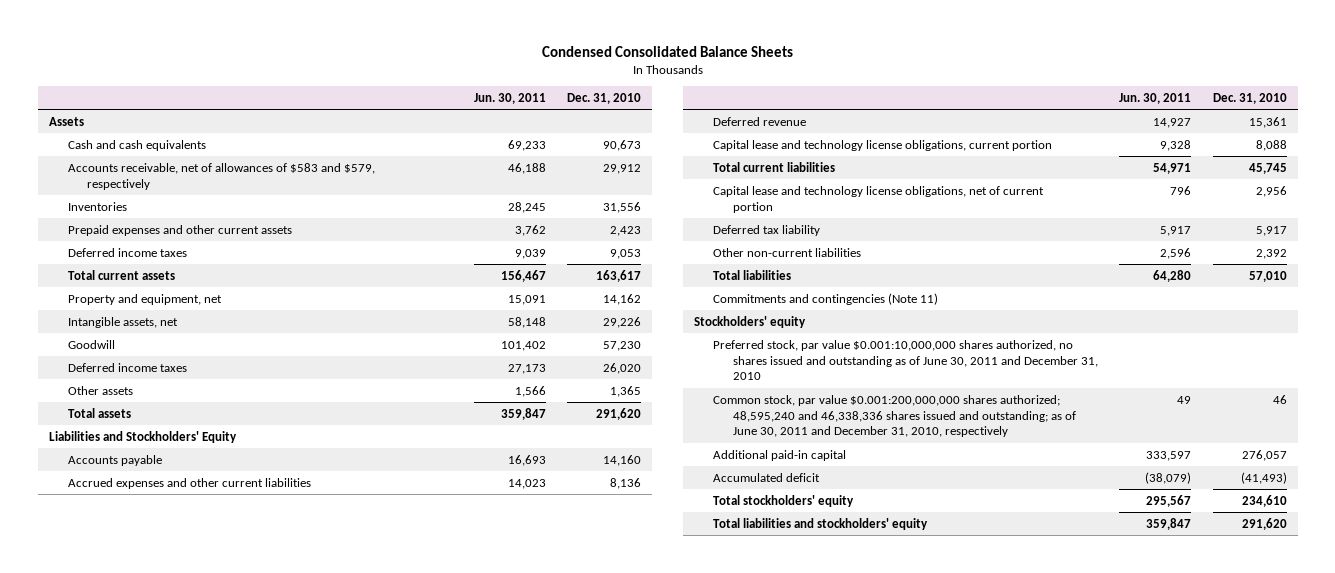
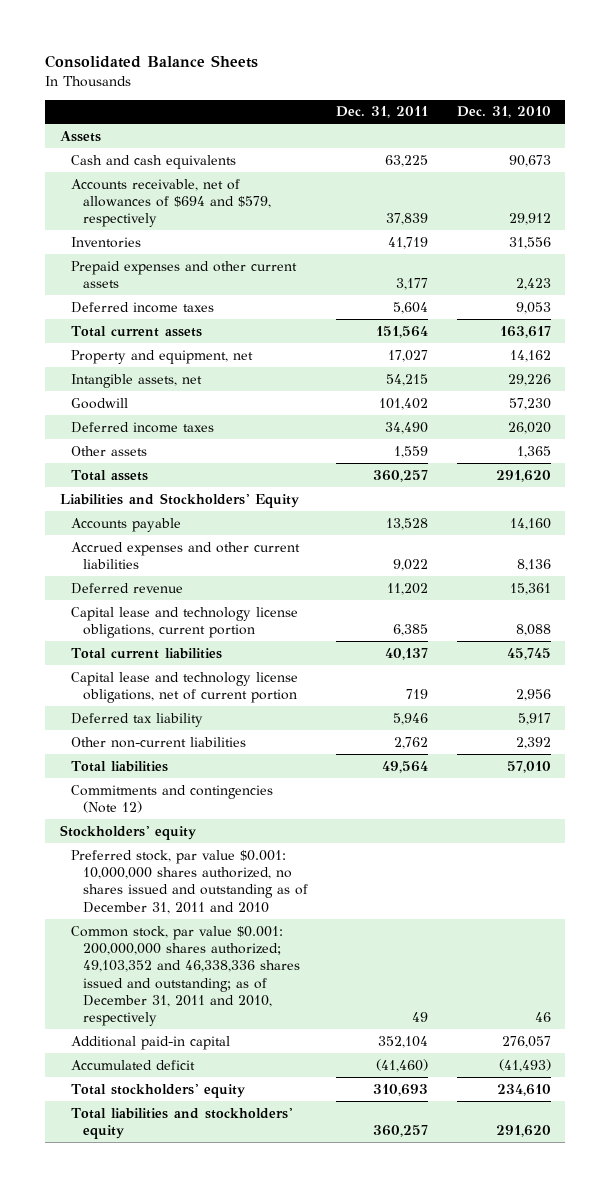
[541,46,793,58] Condensed Consolidated Balance Sheets -> [45,54,259,68] Consolidated Balance Sheets
[473,92,546,104] Jun. 30, 2011 -> none
none -> [336,106,429,119] Dec. 31, 2011
[67,162,375,190] Accounts receivable, net of allowances of $583 and $579, respectively -> [71,178,271,228] Accounts receivable, net of allowances of $694 and $579, respectively
[713,292,939,305] Commitments and contingencies (Note 11) -> [71,784,274,813] Commitments and contingencies (Note 12)
[713,339,1098,381] Preferred stock, par value $0.001:10,000,000 shares authorized, no shares issued and outstanding as of June 30, 2011 and December 31, 2010 -> [71,849,308,914] Preferred stock, par value $0.001: 10,000,000 shares authorized, no shares issued and outstanding as of December 31, 2011 and 2010
[713,394,1076,438] Common stock, par value $0.001:200,000,000 shares authorized; 48,595,240 and 46,338,336 shares issued and outstanding; as of June 30, 2011 and December 31, 2010, respectively -> [71,925,300,1027] Common stock, par value $0.001: 200,000,000 shares authorized; 49,103,352 and 46,338,336 shares issued and outstanding; as of December 31, 2011 and 2010, respectively

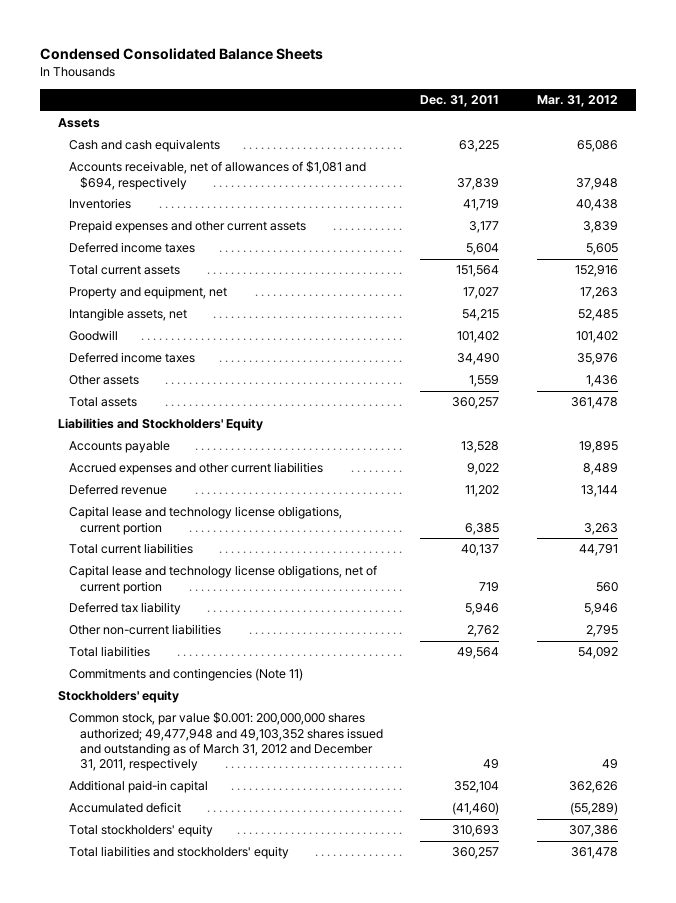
[45,54,259,68] Consolidated Balance Sheets -> [39,48,323,61] Condensed Consolidated Balance Sheets
[457,106,552,119] Dec. 31, 2010 -> none
none -> [536,95,618,108] Mar. 31, 2012
[71,178,271,228] Accounts receivable, net of allowances of $694 and $579, respectively -> [69,161,367,190] Accounts receivable, net of allowances of $1,081 and $694, respectively
[71,784,274,813] Commitments and contingencies (Note 12) -> [69,668,304,682] Commitments and contingencies (Note 11)
[71,849,308,914] Preferred stock, par value $0.001: 10,000,000 shares authorized, no shares issued and outstanding as of December 31, 2011 and 2010 -> none
[71,925,300,1027] Common stock, par value $0.001: 200,000,000 shares authorized; 49,103,352 and 46,338,336 shares issued and outstanding; as of December 31, 2011 and 2010, respectively -> [69,712,384,772] Common stock, par value $0.001: 200,000,000 shares authorized; 49,477,948 and 49,103,352 shares issued and outstanding as of March 31, 2012 and December 31, 2011, respectively

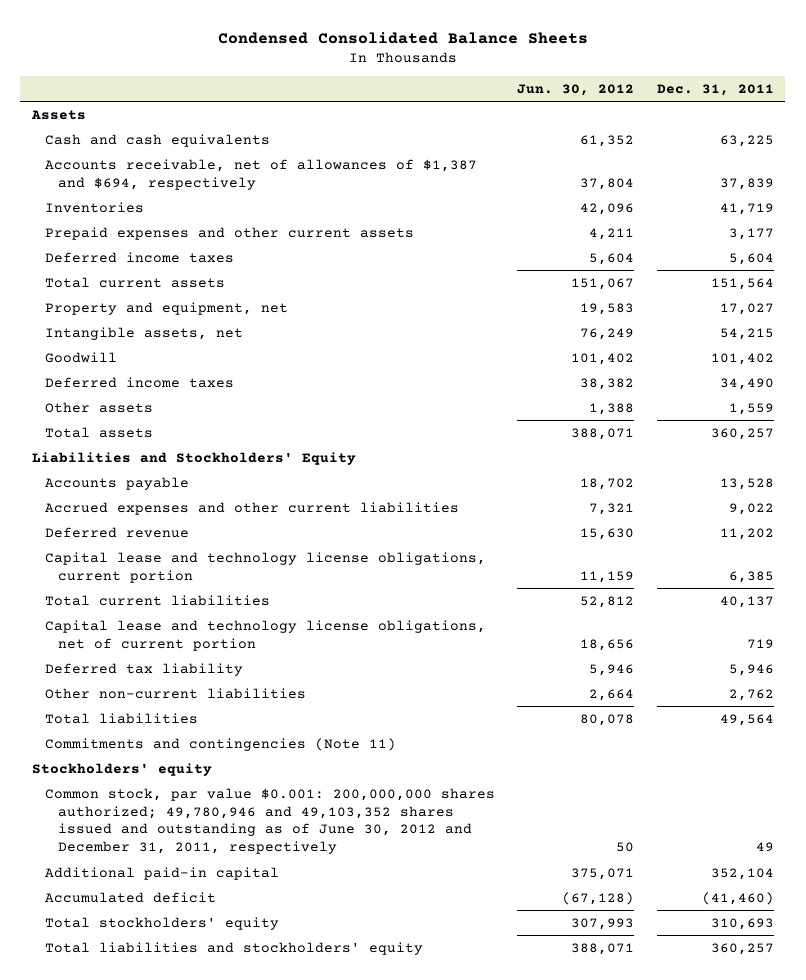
[536,95,618,108] Mar. 31, 2012 -> none
none -> [517,83,635,96] Jun. 30, 2012
[69,161,367,190] Accounts receivable, net of allowances of $1,081 and $694, respectively -> [44,158,477,190] Accounts receivable, net of allowances of $1,387 and $694, respectively
[69,712,384,772] Common stock, par value $0.001: 200,000,000 shares authorized; 49,477,948 and 49,103,352 shares issued and outstanding as of March 31, 2012 and December 31, 2011, respectively -> [44,787,495,855] Common stock, par value $0.001: 200,000,000 shares authorized; 49,780,946 and 49,103,352 shares issued and outstanding as of June 30, 2012 and December 31, 2011, respectively

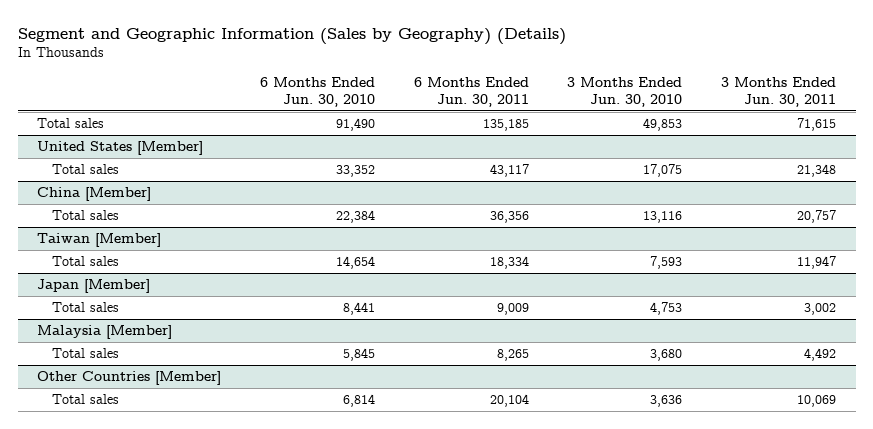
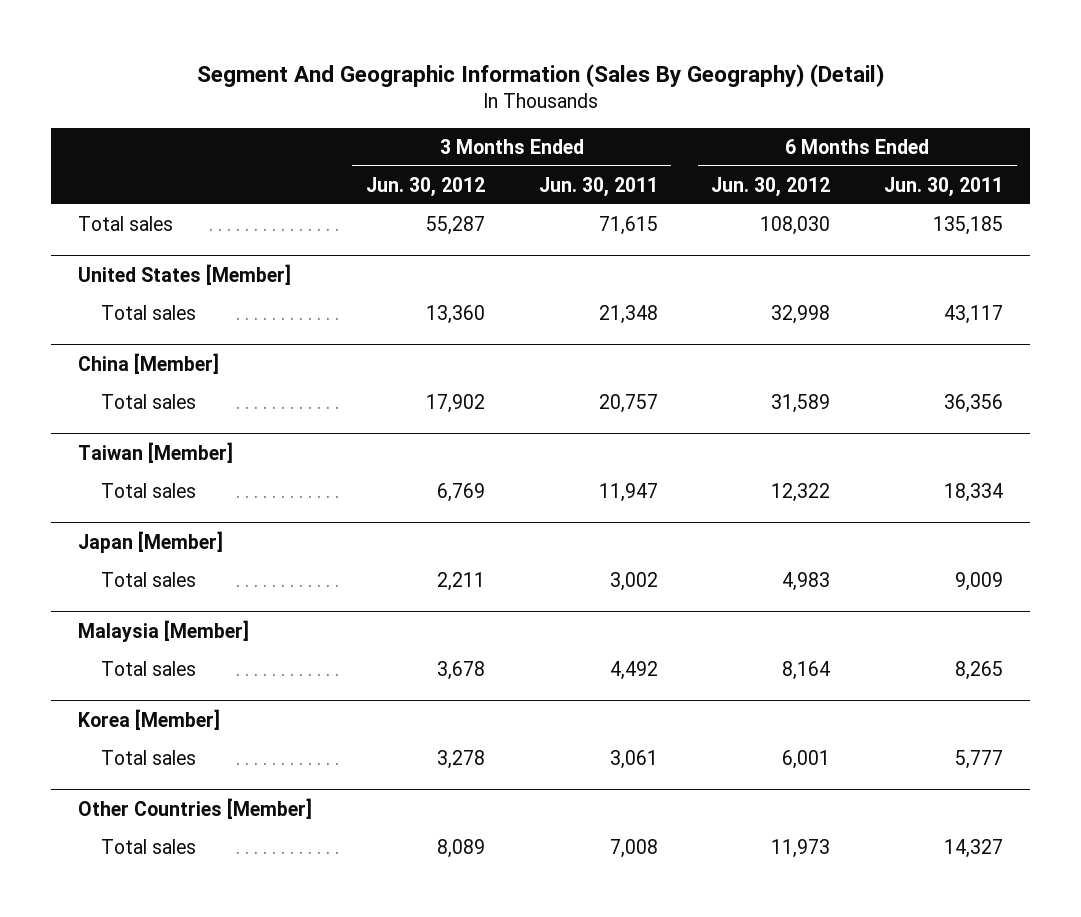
[17,27,566,45] Segment and Geographic Information (Sales by Geography) (Details) -> [196,63,884,87] Segment And Geographic Information (Sales By Geography) (Detail)
[259,76,375,108] 6 Months Ended Jun. 30, 2010 -> none
[567,76,683,108] 3 Months Ended Jun. 30, 2010 -> none
none -> [365,176,485,197] Jun. 30, 2012
none -> [711,176,831,197] Jun. 30, 2012
none -> [77,708,220,730] Korea [Member]
none -> [101,749,197,765] Total sales
[489,394,529,408] 20,104 -> [944,838,1004,858] 14,327
[797,395,837,408] 10,069 -> [609,838,658,858] 7,008

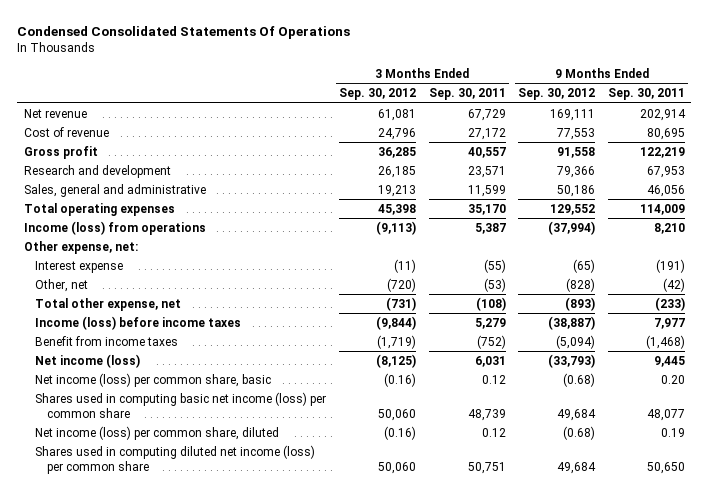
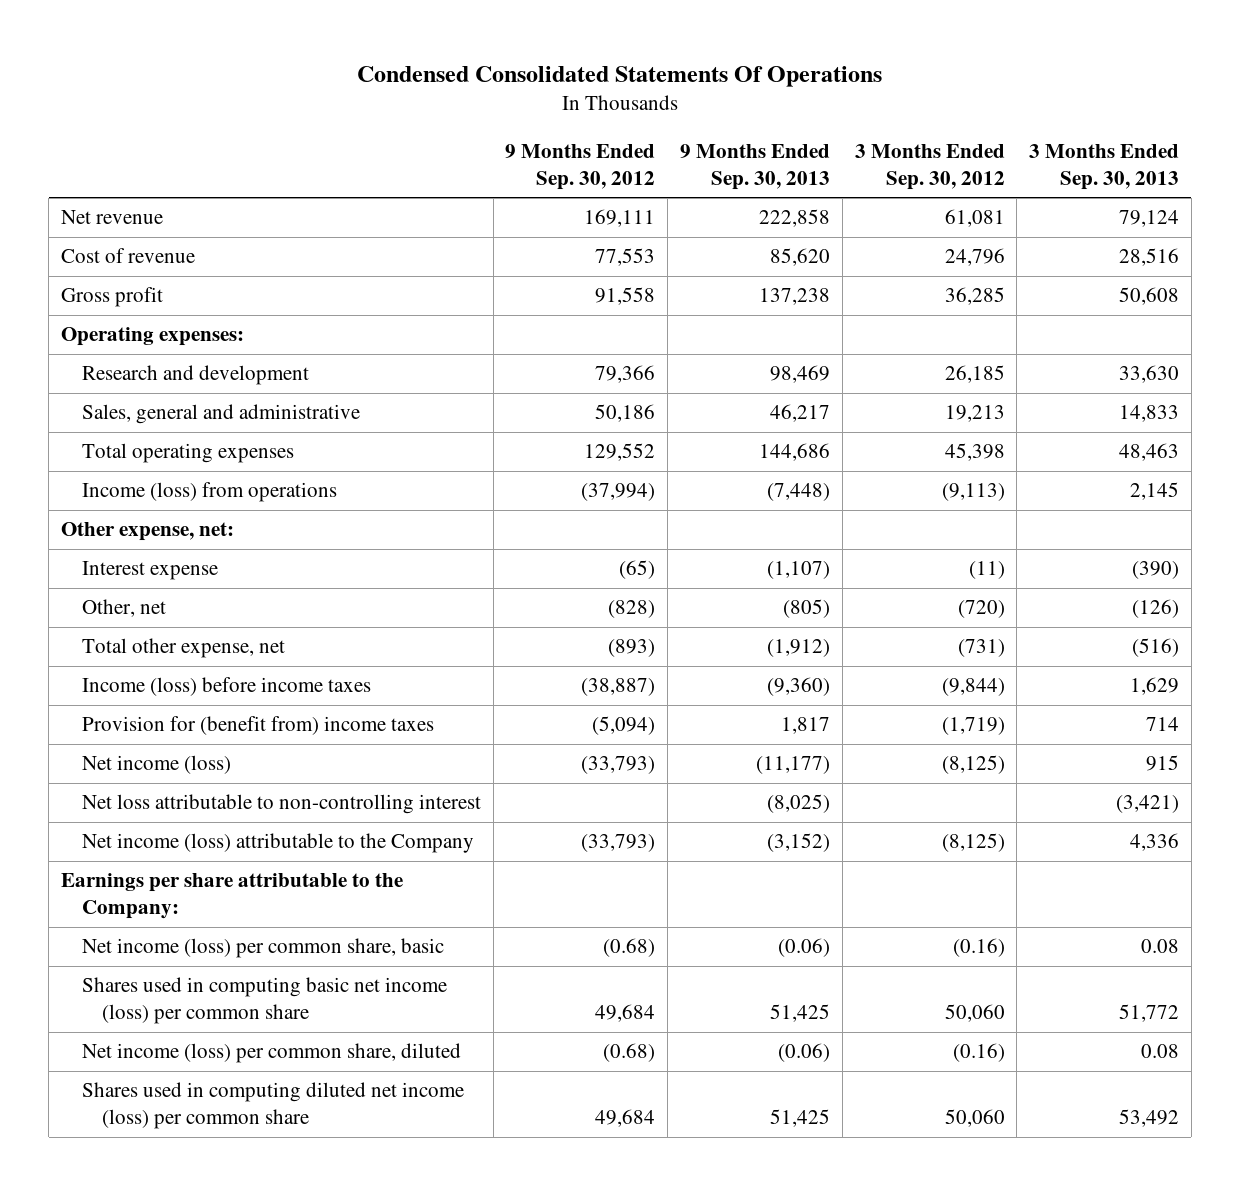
[428,88,506,101] Sep. 30, 2011 -> none
[607,88,685,101] Sep. 30, 2011 -> none
none -> [679,143,830,190] 9 Months Ended Sep. 30, 2013
none -> [1029,143,1180,190] 3 Months Ended Sep. 30, 2013
none -> [61,327,245,347] Operating expenses:
[35,335,179,346] Benefit from income taxes -> [81,716,434,736] Provision for (benefit from) income taxes
none -> [81,794,481,815] Net loss attributable to non-controlling interest
none -> [81,833,474,854] Net income (loss) attributable to the Company
none -> [61,873,404,920] Earnings per share attributable to the Company:

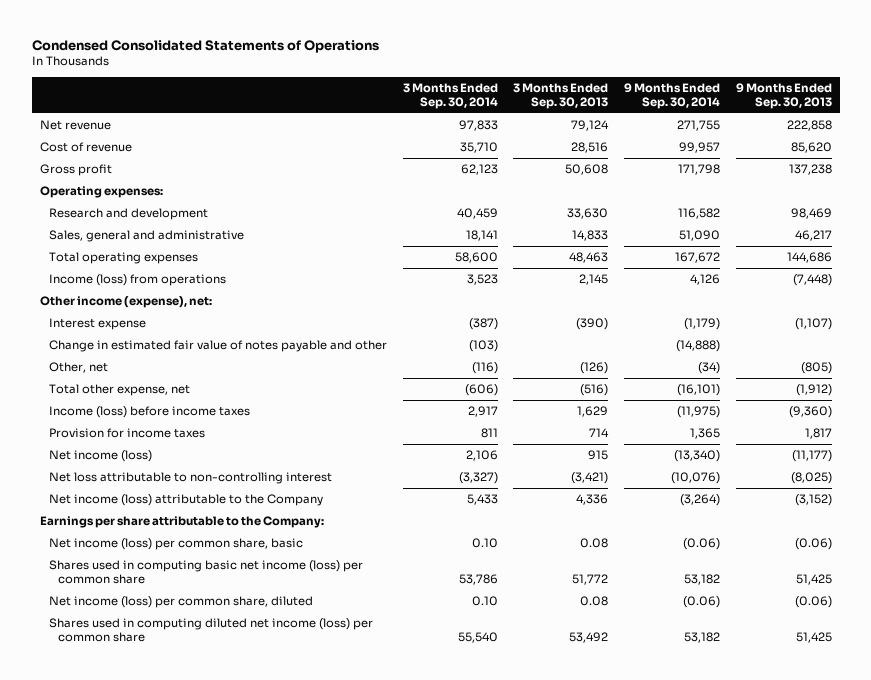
[357,65,883,87] Condensed Consolidated Statements Of Operations -> [31,39,379,53] Condensed Consolidated Statements of Operations
[505,143,656,190] 9 Months Ended Sep. 30, 2012 -> none
[854,143,1005,190] 3 Months Ended Sep. 30, 2012 -> none
none -> [402,82,498,109] 3 Months Ended Sep. 30, 2014
none -> [624,82,721,109] 9 Months Ended Sep. 30, 2014
[61,522,235,542] Other expense, net: -> [39,296,212,309] Other income (expense), net:
none -> [49,340,388,353] Change in estimated fair value of notes payable and other
[81,716,434,736] Provision for (benefit from) income taxes -> [49,428,206,439] Provision for income taxes

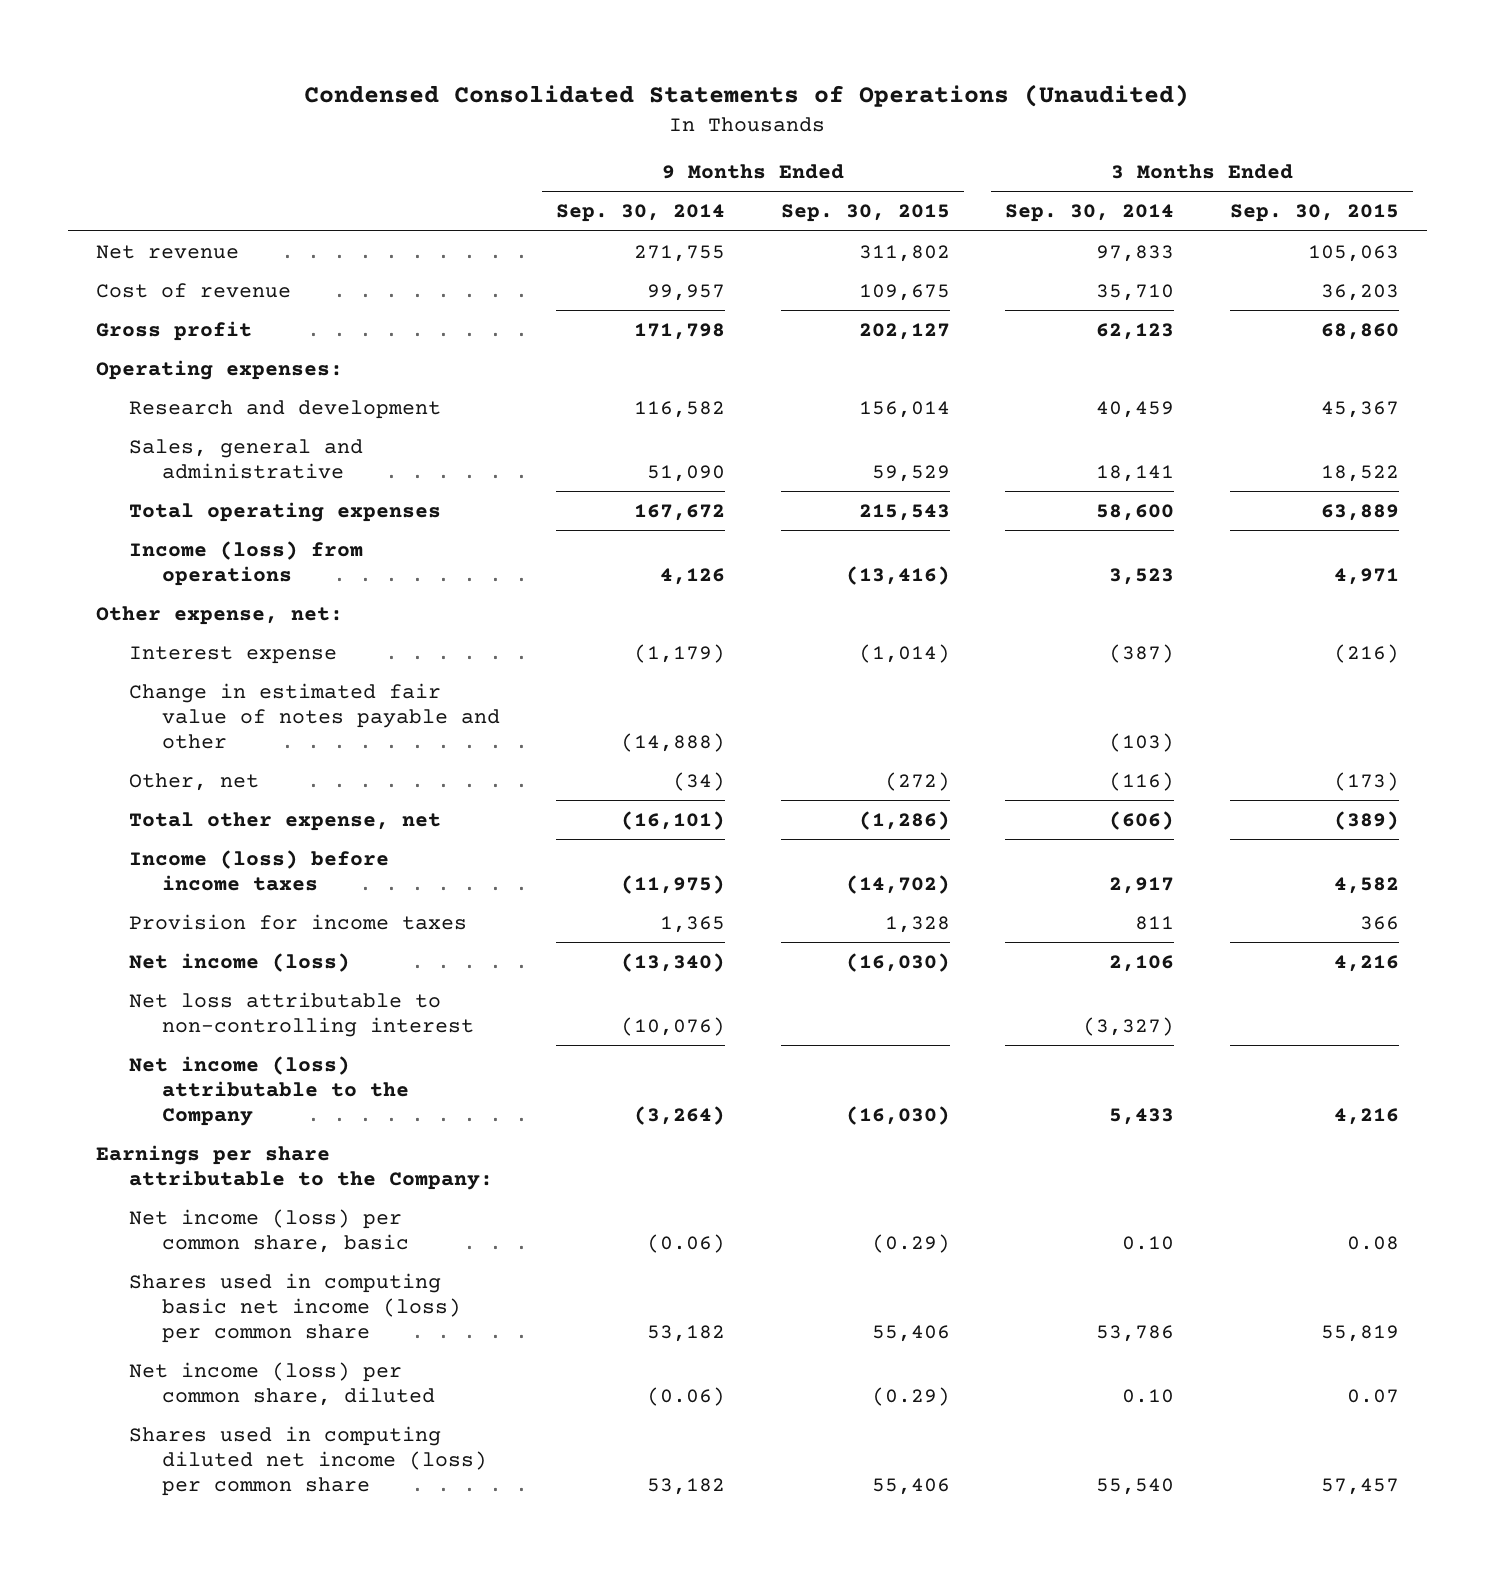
[31,39,379,53] Condensed Consolidated Statements of Operations -> [304,83,1190,107] Condensed Consolidated Statements of Operations (Unaudited)
[513,82,609,109] 3 Months Ended Sep. 30, 2013 -> none
[735,82,832,109] 9 Months Ended Sep. 30, 2013 -> none
none -> [780,204,950,223] Sep. 30, 2015
none -> [1230,204,1400,223] Sep. 30, 2015
[39,296,212,309] Other income (expense), net: -> [95,605,343,625] Other expense, net:

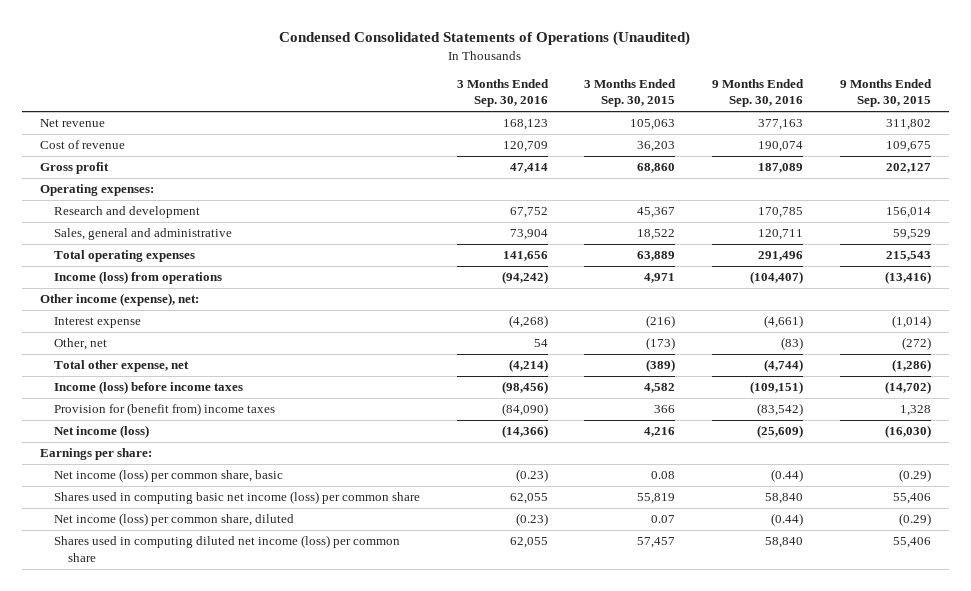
[556,204,726,223] Sep. 30, 2014 -> none
[1005,204,1175,223] Sep. 30, 2014 -> none
none -> [456,79,549,108] 3 Months Ended Sep. 30, 2016
none -> [712,79,805,108] 9 Months Ended Sep. 30, 2016
[95,605,343,625] Other expense, net: -> [40,293,200,307] Other income (expense), net:
[129,682,501,749] Change in estimated fair value of notes payable and other -> none
[129,913,468,930] Provision for income taxes -> [53,403,275,417] Provision for (benefit from) income taxes
[129,991,475,1037] Net loss attributable to non-controlling interest -> none
[129,1055,410,1126] Net income (loss) attributable to the Company -> none
[95,1144,494,1190] Earnings per share attributable to the Company: -> [40,448,153,461] Earnings per share:

